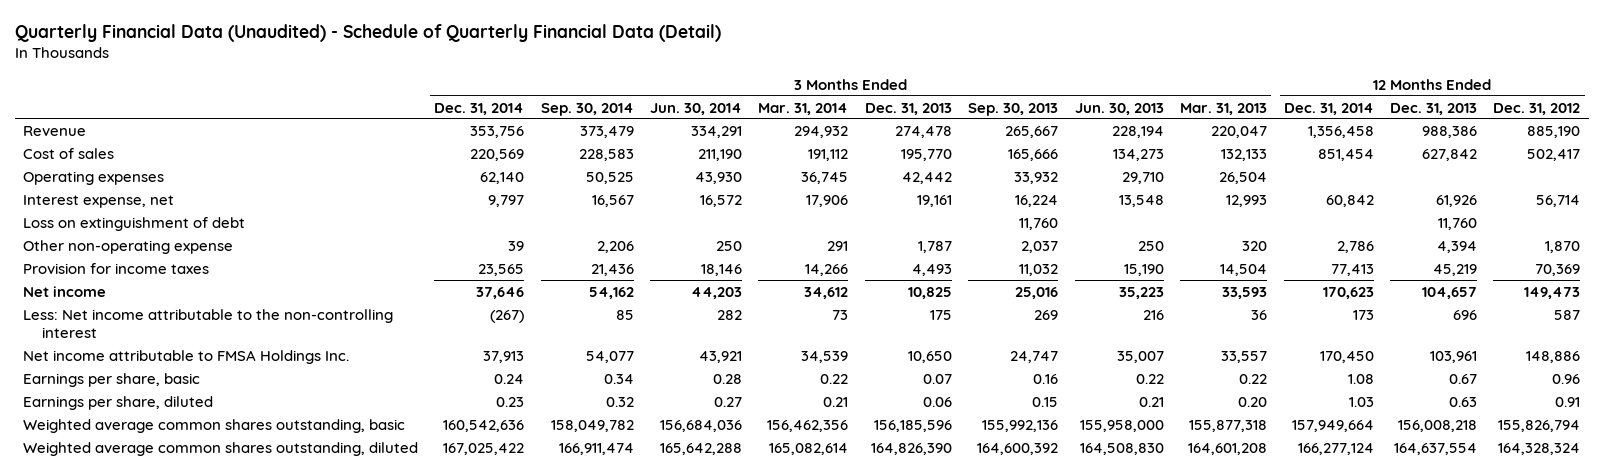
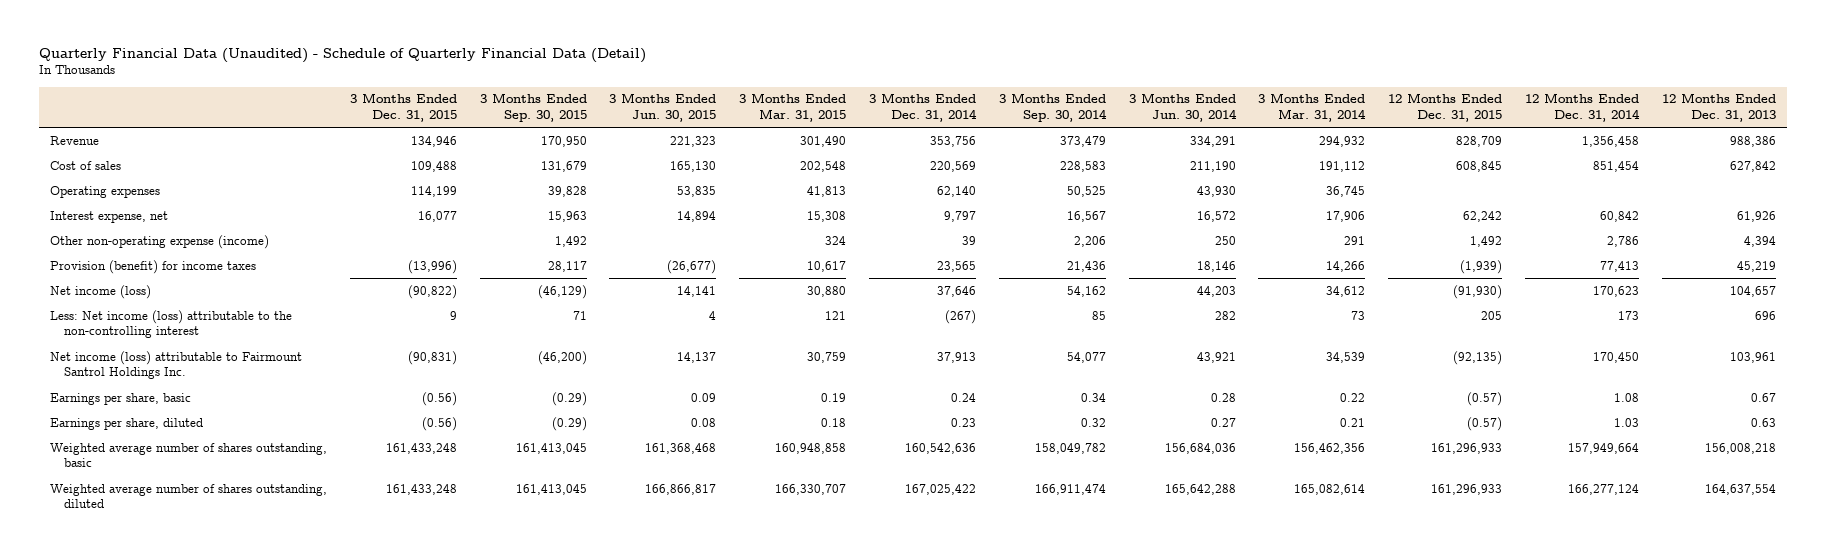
[864,102,952,115] Dec. 31, 2013 -> none
[968,102,1059,116] Sep. 30, 2013 -> none
[1074,102,1164,115] Jun. 30, 2013 -> none
[1180,102,1268,115] Mar. 31, 2013 -> none
[1493,102,1581,115] Dec. 31, 2012 -> none
none -> [349,93,457,123] 3 Months Ended Dec. 31, 2015
none -> [479,93,587,123] 3 Months Ended Sep. 30, 2015
none -> [609,93,717,123] 3 Months Ended Jun. 30, 2015
none -> [739,93,847,123] 3 Months Ended Mar. 31, 2015
none -> [1388,93,1503,123] 12 Months Ended Dec. 31, 2015
[22,216,245,231] Loss on extinguishment of debt -> none
[22,239,233,254] Other non-operating expense -> [49,234,269,249] Other non-operating expense (income)
[22,262,209,274] Provision for income taxes -> [49,259,256,274] Provision (benefit) for income taxes
[22,285,106,297] Net income -> [49,284,151,299] Net income (loss)
[22,308,393,339] Less: Net income attributable to the non-controlling interest -> [49,309,292,339] Less: Net income (loss) attributable to the non-controlling interest
[22,349,349,364] Net income attributable to FMSA Holdings Inc. -> [49,350,302,380] Net income (loss) attributable to Fairmount Santrol Holdings Inc.
[22,418,405,433] Weighted average common shares outstanding, basic -> [49,442,327,468] Weighted average number of shares outstanding, basic
[22,441,418,456] Weighted average common shares outstanding, diluted -> [49,483,327,509] Weighted average number of shares outstanding, diluted

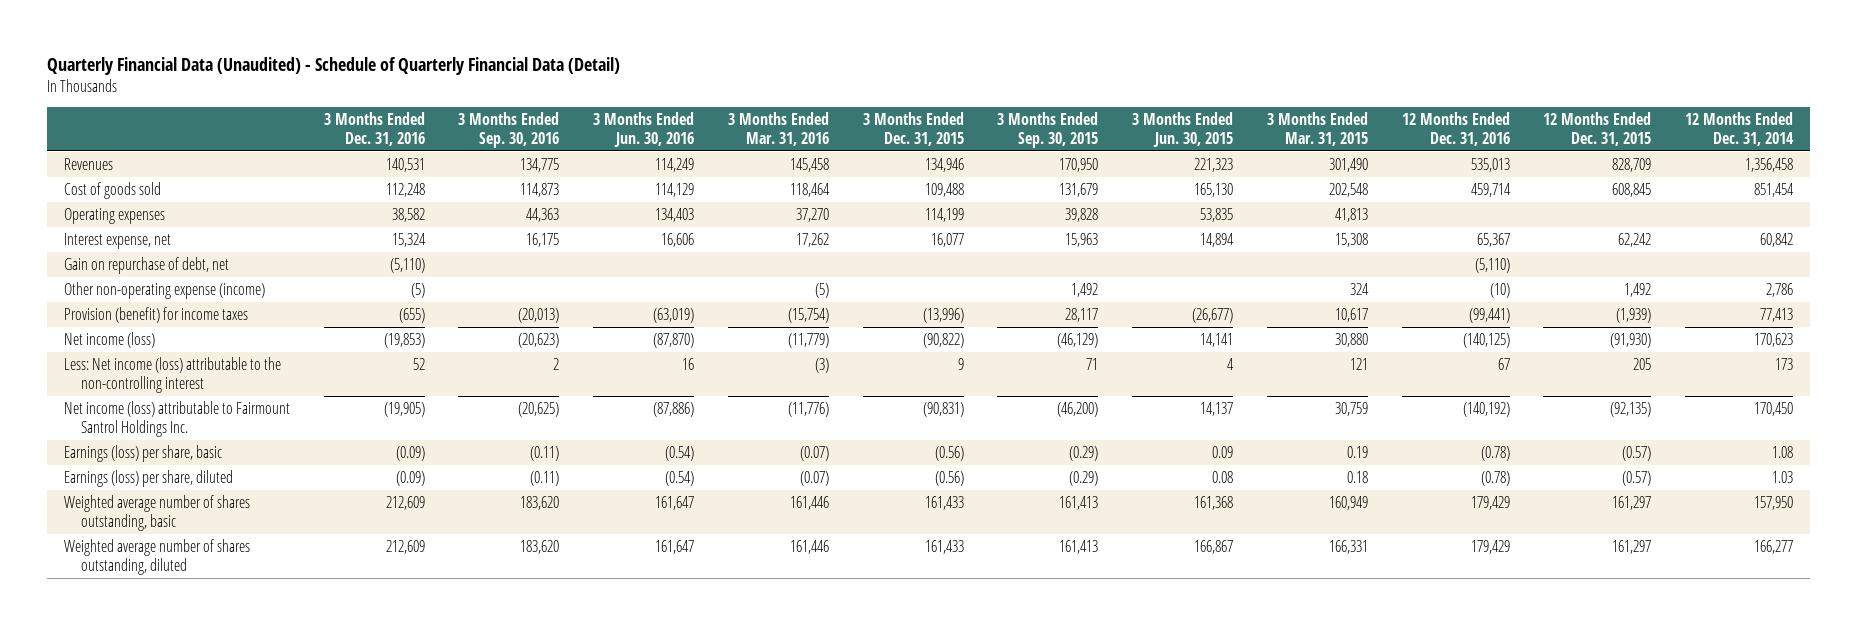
[868,93,977,123] 3 Months Ended Dec. 31, 2014 -> none
[998,93,1107,123] 3 Months Ended Sep. 30, 2014 -> none
[1128,93,1237,123] 3 Months Ended Jun. 30, 2014 -> none
[1258,93,1367,123] 3 Months Ended Mar. 31, 2014 -> none
[1661,93,1776,123] 12 Months Ended Dec. 31, 2013 -> none
none -> [323,111,425,146] 3 Months Ended Dec. 31, 2016
none -> [458,111,560,148] 3 Months Ended Sep. 30, 2016
none -> [593,111,695,147] 3 Months Ended Jun. 30, 2016
none -> [727,111,829,146] 3 Months Ended Mar. 31, 2016
none -> [1401,111,1510,146] 12 Months Ended Dec. 31, 2016
[49,135,99,145] Revenue -> [64,157,114,170] Revenues
[49,160,121,170] Cost of sales -> [64,181,162,199] Cost of goods sold
none -> [64,256,230,274] Gain on repurchase of debt, net
[49,392,191,405] Earnings per share, basic -> [64,444,223,462] Earnings (loss) per share, basic
[49,417,203,430] Earnings per share, diluted -> [64,469,234,487] Earnings (loss) per share, diluted
[385,442,457,454] 161,433,248 -> [924,495,964,510] 161,433
[515,442,587,454] 161,413,045 -> [1059,495,1099,510] 161,413
[645,442,717,454] 161,368,468 -> [1194,495,1234,510] 161,368
[775,442,847,454] 160,948,858 -> [1328,495,1368,510] 160,949
[1431,442,1503,454] 161,296,933 -> [1612,495,1652,510] 161,297
[1568,442,1640,454] 157,949,664 -> [1753,495,1793,510] 157,950
[385,483,457,495] 161,433,248 -> [924,539,964,554] 161,433
[515,483,587,495] 161,413,045 -> [1059,539,1099,554] 161,413
[645,483,717,495] 166,866,817 -> [1194,539,1234,554] 166,867
[775,483,847,495] 166,330,707 -> [1328,539,1368,554] 166,331
[1431,483,1503,495] 161,296,933 -> [1612,539,1652,554] 161,297
[1568,483,1640,495] 166,277,124 -> [1753,539,1793,554] 166,277

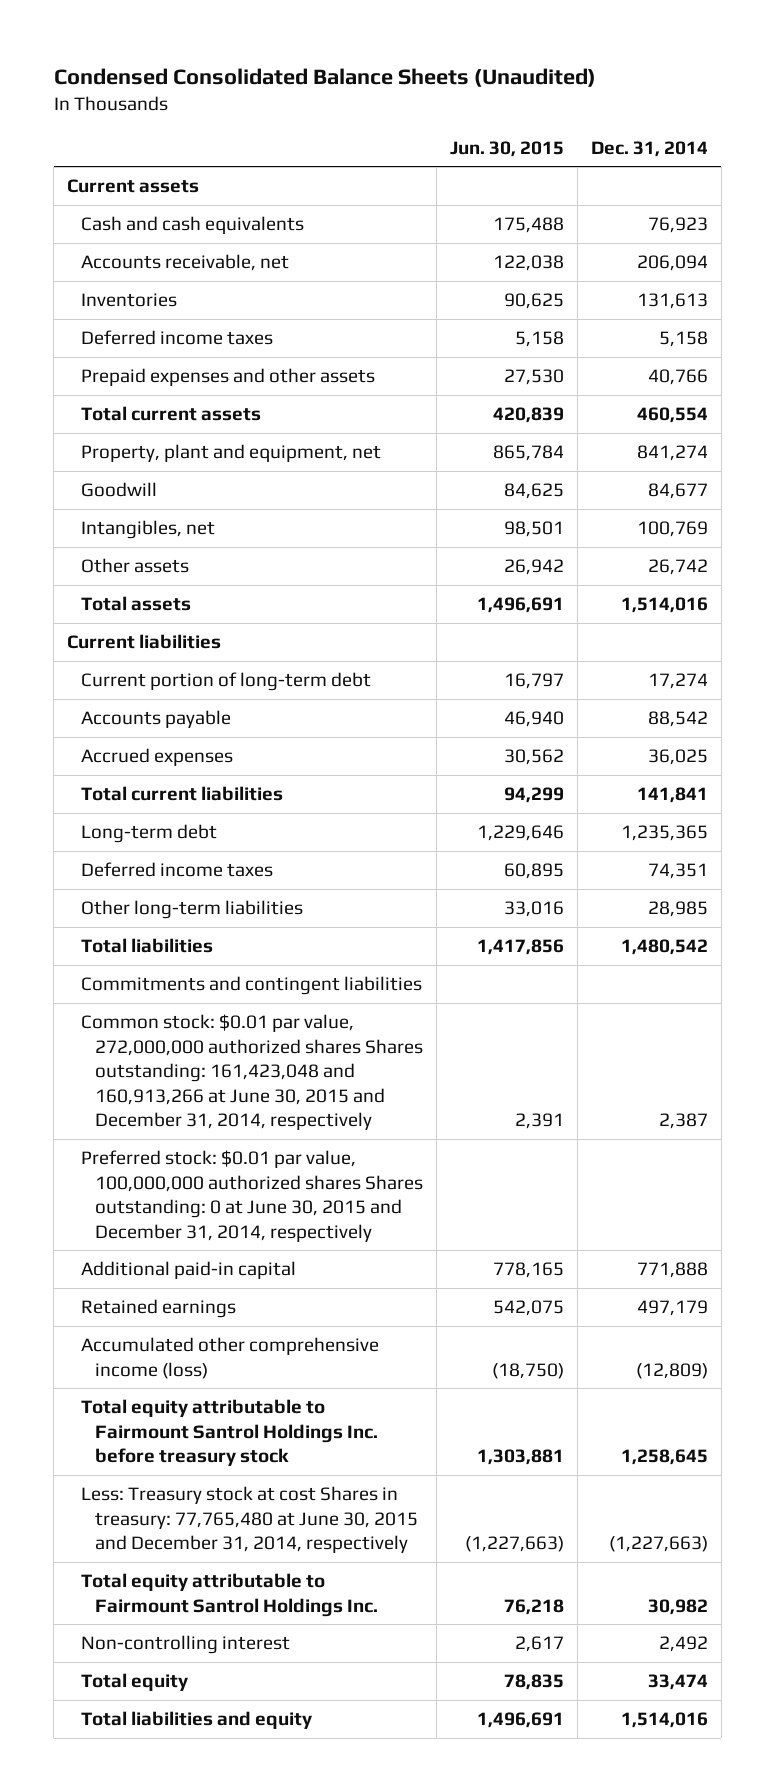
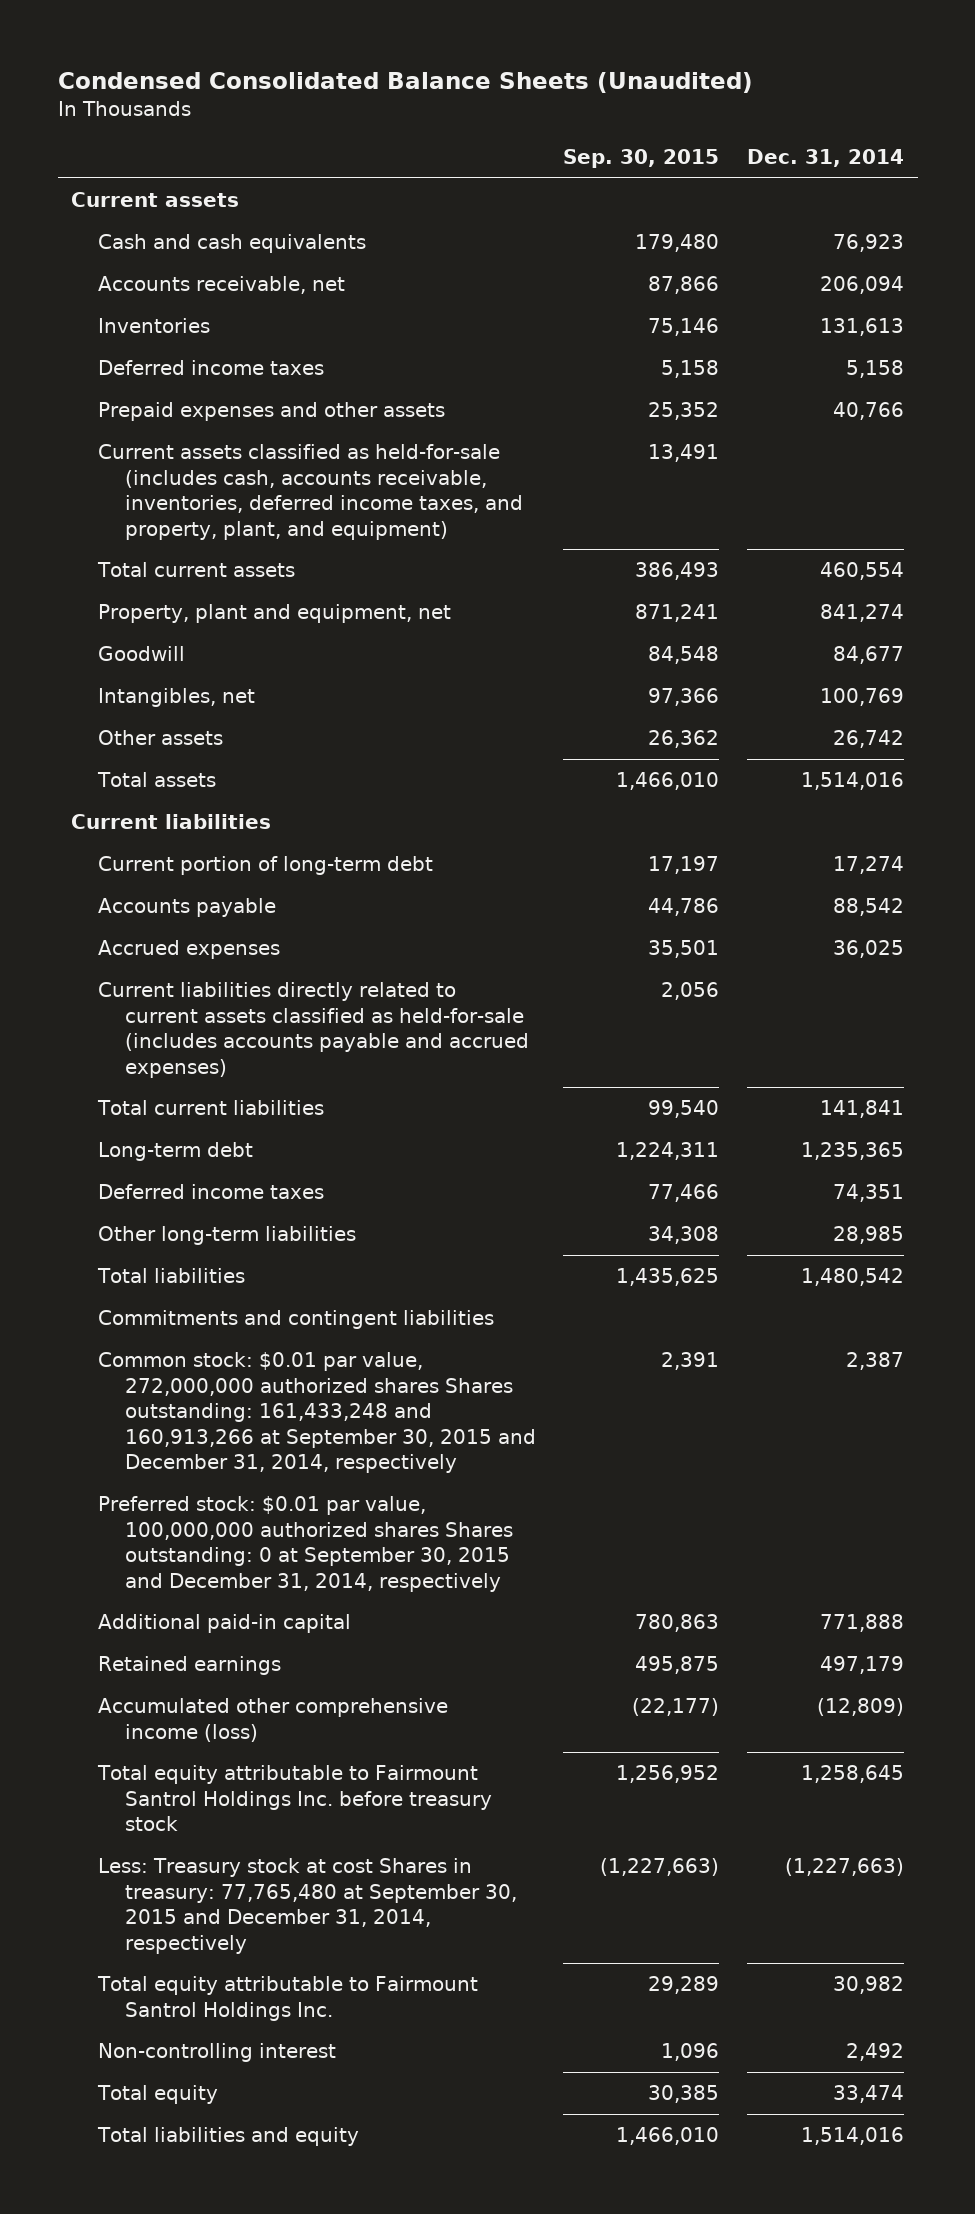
[449,140,564,157] Jun. 30, 2015 -> none
none -> [563,149,720,169] Sep. 30, 2015
none -> [98,444,523,540] Current assets classified as held-for-sale (includes cash, accounts receivable, inventories, deferred income taxes, and property, plant, and equipment)
none -> [98,982,529,1078] Current liabilities directly related to current assets classified as held-for-sale (includes accounts payable and accrued expenses)
[81,1014,424,1131] Common stock: $0.01 par value, 272,000,000 authorized shares Shares outstanding: 161,423,048 and 160,913,266 at June 30, 2015 and December 31, 2014, respectively -> [98,1352,536,1474] Common stock: $0.01 par value, 272,000,000 authorized shares Shares outstanding: 161,433,248 and 160,913,266 at September 30, 2015 and December 31, 2014, respectively
[81,1150,424,1242] Preferred stock: $0.01 par value, 100,000,000 authorized shares Shares outstanding: 0 at June 30, 2015 and December 31, 2014, respectively -> [98,1496,513,1592] Preferred stock: $0.01 par value, 100,000,000 authorized shares Shares outstanding: 0 at September 30, 2015 and December 31, 2014, respectively
[81,1486,419,1554] Less: Treasury stock at cost Shares in treasury: 77,765,480 at June 30, 2015 and December 31, 2014, respectively -> [98,1858,517,1954] Less: Treasury stock at cost Shares in treasury: 77,765,480 at September 30, 2015 and December 31, 2014, respectively

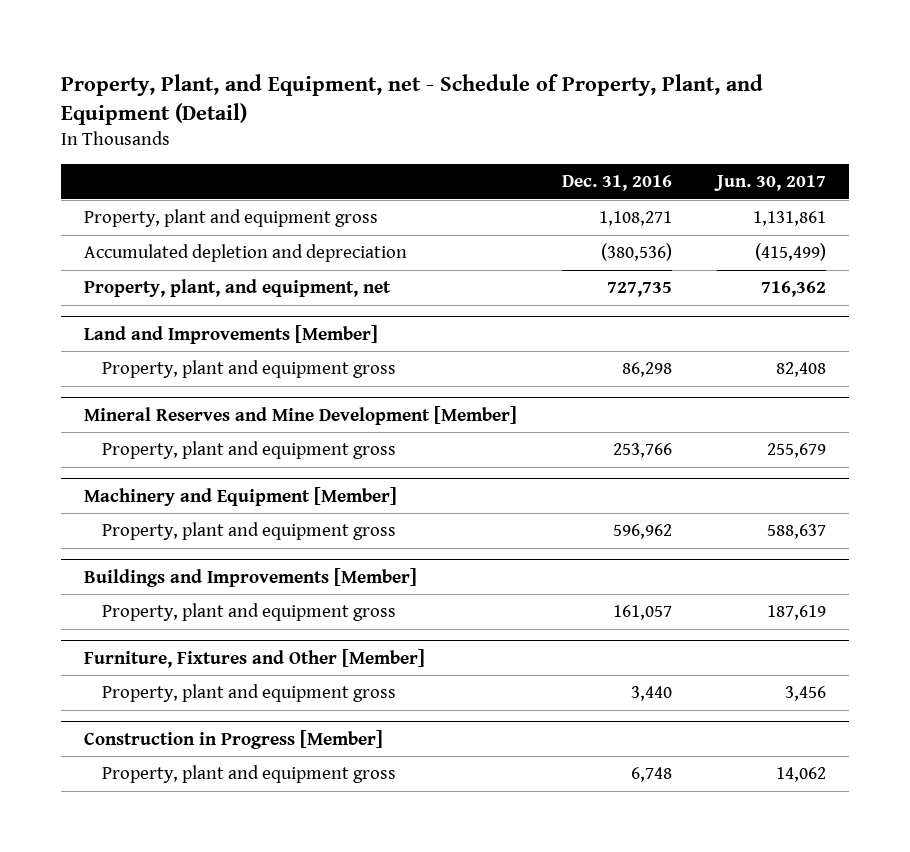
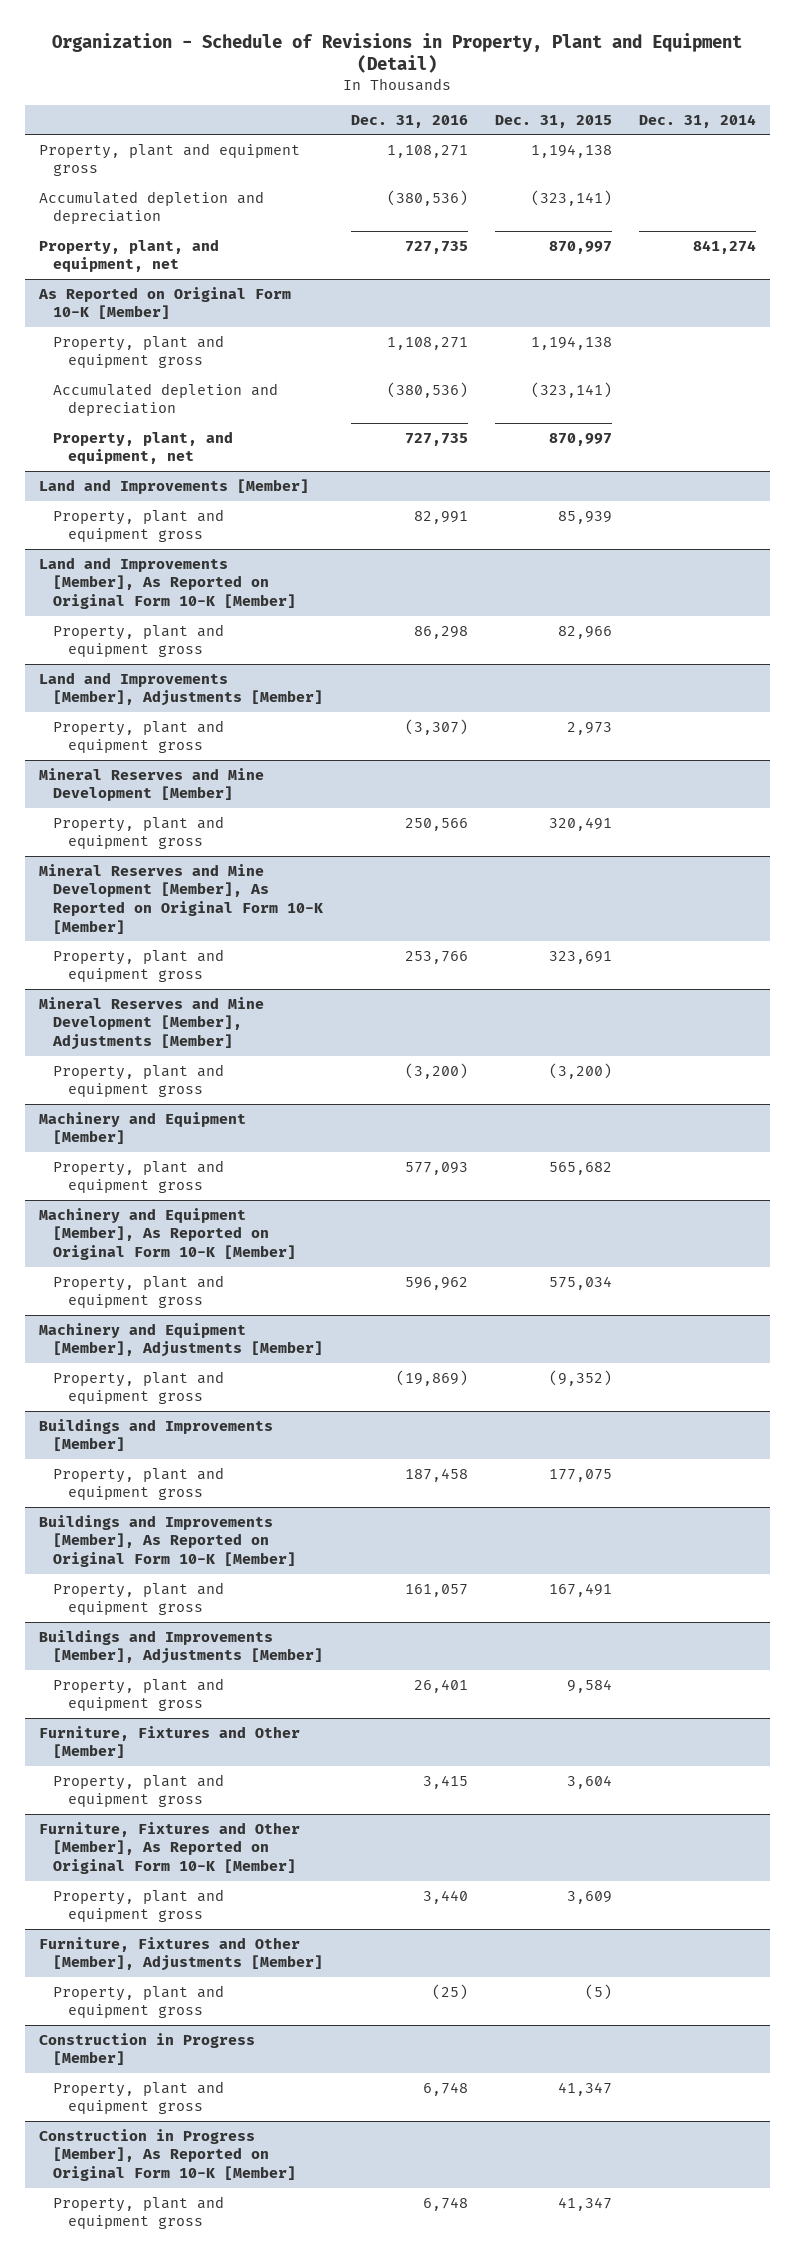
[61,73,764,125] Property, Plant, and Equipment, net - Schedule of Property, Plant, and Equipment (Detail) -> [52,32,743,74] Organization - Schedule of Revisions in Property, Plant and Equipment (Detail)
[714,175,827,192] Jun. 30, 2017 -> none
none -> [494,114,612,128] Dec. 31, 2015
none -> [639,113,757,128] Dec. 31, 2014
none -> [37,286,291,320] As Reported on Original Form 10-K [Member]
none -> [53,334,225,369] Property, plant and equipment gross
none -> [53,382,279,417] Accumulated depletion and depreciation
none -> [53,430,234,465] Property, plant, and equipment, net
none -> [53,508,225,543] Property, plant and equipment gross
none -> [38,556,297,609] Land and Improvements [Member], As Reported on Original Form 10-K [Member]
none -> [38,671,324,707] Land and Improvements [Member], Adjustments [Member]
none -> [53,719,225,754] Property, plant and equipment gross
none -> [53,815,225,850] Property, plant and equipment gross
none -> [38,863,325,934] Mineral Reserves and Mine Development [Member], As Reported on Original Form 10-K [Member]
none -> [38,996,264,1050] Mineral Reserves and Mine Development [Member], Adjustments [Member]
none -> [53,1063,225,1098] Property, plant and equipment gross
none -> [53,1159,225,1194] Property, plant and equipment gross
none -> [38,1207,297,1260] Machinery and Equipment [Member], As Reported on Original Form 10-K [Member]
none -> [38,1322,324,1358] Machinery and Equipment [Member], Adjustments [Member]
none -> [53,1370,225,1405] Property, plant and equipment gross
none -> [53,1466,225,1501] Property, plant and equipment gross
none -> [38,1514,297,1567] Buildings and Improvements [Member], As Reported on Original Form 10-K [Member]
none -> [38,1629,324,1665] Buildings and Improvements [Member], Adjustments [Member]
none -> [53,1677,225,1712] Property, plant and equipment gross
none -> [53,1773,225,1808] Property, plant and equipment gross
none -> [38,1821,300,1874] Furniture, Fixtures and Other [Member], As Reported on Original Form 10-K [Member]
none -> [38,1936,324,1972] Furniture, Fixtures and Other [Member], Adjustments [Member]
none -> [53,1984,225,2019] Property, plant and equipment gross
none -> [38,2128,297,2181] Construction in Progress [Member], As Reported on Original Form 10-K [Member]
none -> [53,2195,225,2230] Property, plant and equipment gross

